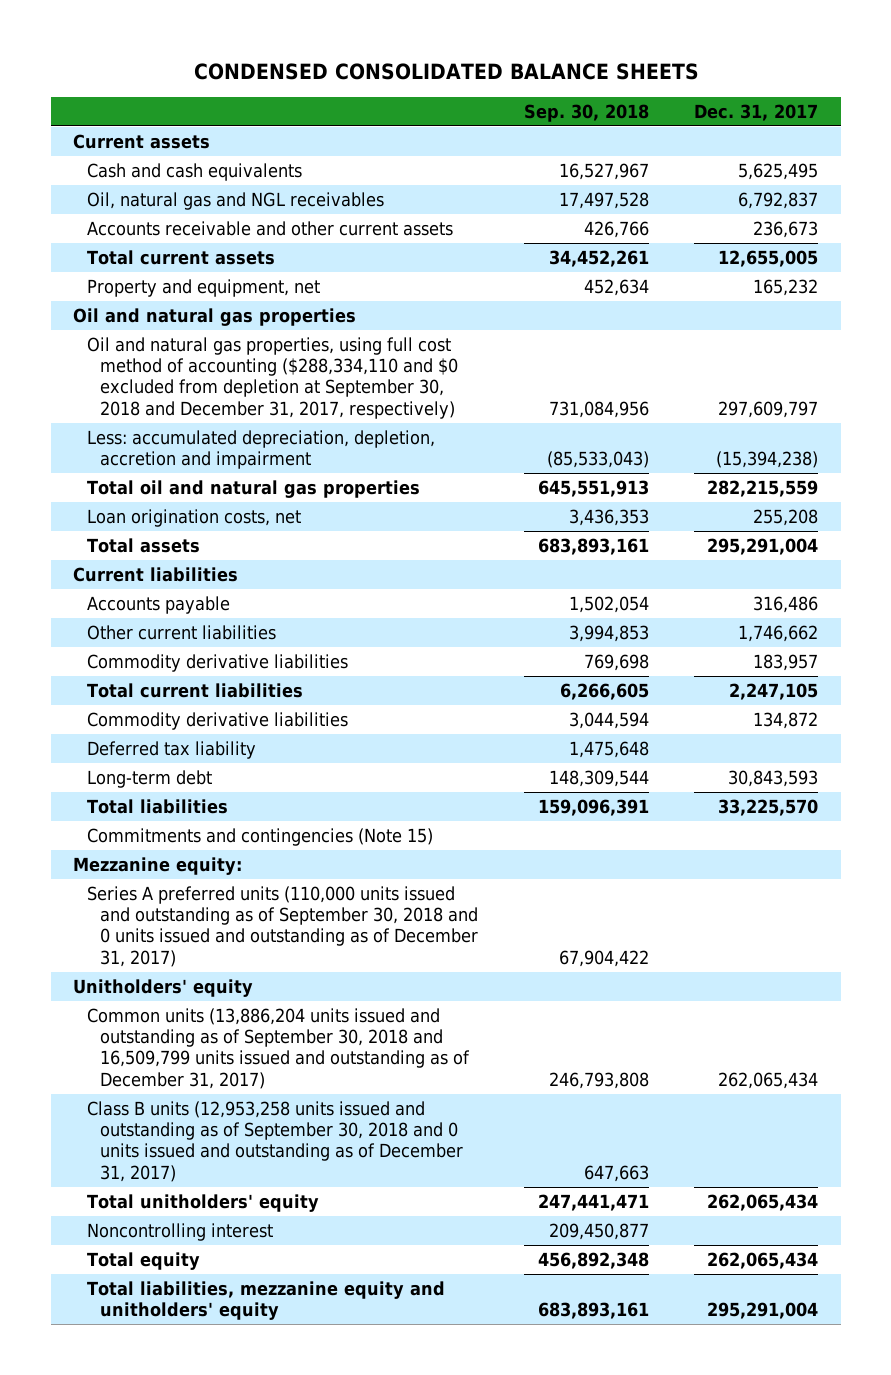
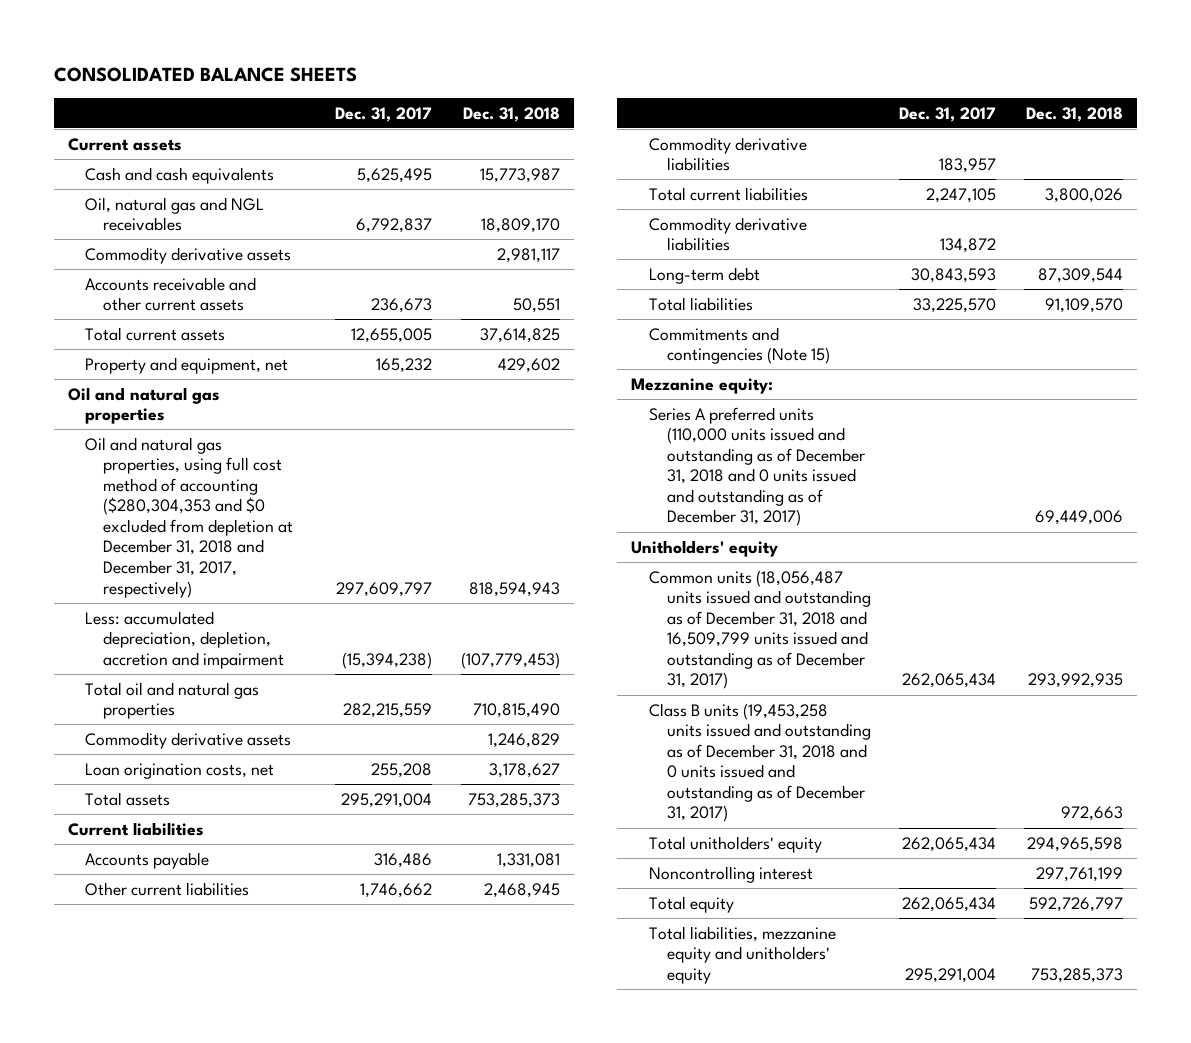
[193,62,699,80] CONDENSED CONSOLIDATED BALANCE SHEETS -> [53,66,357,82] CONSOLIDATED BALANCE SHEETS
[523,103,649,122] Sep. 30, 2018 -> none
none -> [462,106,560,122] Dec. 31, 2018
none -> [85,246,292,264] Commodity derivative assets
[86,336,459,419] Oil and natural gas properties, using full cost method of accounting ($288,334,110 and $0 excluded from depletion at September 30, 2018 and December 31, 2017, respectively) -> [85,436,294,598] Oil and natural gas properties, using full cost method of accounting ($280,304,353 and $0 excluded from depletion at December 31, 2018 and December 31, 2017, respectively)
none -> [85,731,292,749] Commodity derivative assets
[86,740,256,759] Deferred tax liability -> none
[86,885,479,967] Series A preferred units (110,000 units issued and outstanding as of September 30, 2018 and 0 units issued and outstanding as of December 31, 2017) -> [649,406,865,527] Series A preferred units (110,000 units issued and outstanding as of December 31, 2018 and 0 units issued and outstanding as of December 31, 2017)
[86,1007,471,1089] Common units (13,886,204 units issued and outstanding as of September 30, 2018 and 16,509,799 units issued and outstanding as of December 31, 2017) -> [649,569,871,690] Common units (18,056,487 units issued and outstanding as of December 31, 2018 and 16,509,799 units issued and outstanding as of December 31, 2017)
[86,1100,464,1182] Class B units (12,953,258 units issued and outstanding as of September 30, 2018 and 0 units issued and outstanding as of December 31, 2017) -> [649,702,871,823] Class B units (19,453,258 units issued and outstanding as of December 31, 2018 and 0 units issued and outstanding as of December 31, 2017)

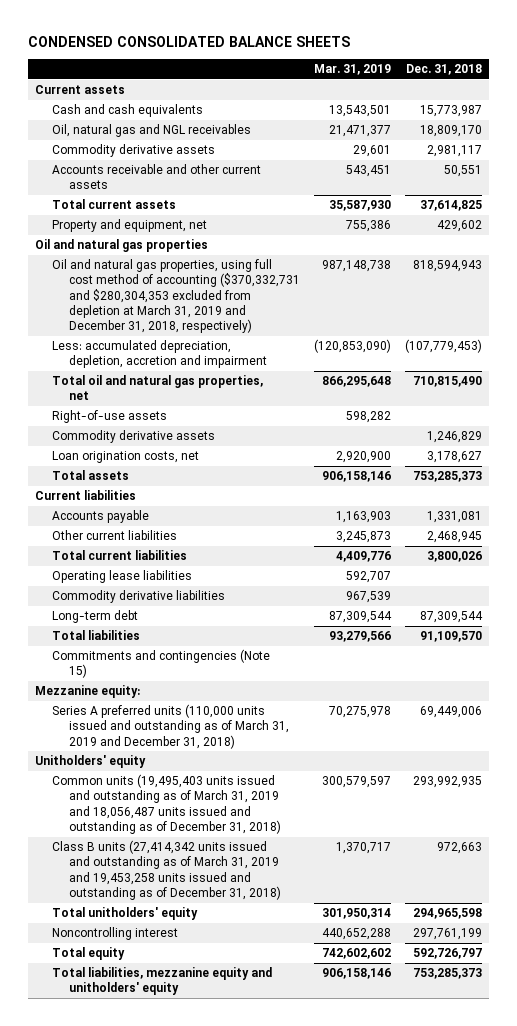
[53,66,357,82] CONSOLIDATED BALANCE SHEETS -> [28,35,351,47] CONDENSED CONSOLIDATED BALANCE SHEETS
[335,106,433,122] Dec. 31, 2017 -> none
none -> [314,64,392,76] Mar. 31, 2019
[85,436,294,598] Oil and natural gas properties, using full cost method of accounting ($280,304,353 and $0 excluded from depletion at December 31, 2018 and December 31, 2017, respectively) -> [52,259,301,334] Oil and natural gas properties, using full cost method of accounting ($370,332,731 and $280,304,353 excluded from depletion at March 31, 2019 and December 31, 2018, respectively)
[85,681,260,720] Total oil and natural gas properties -> [52,375,264,401] Total oil and natural gas properties, net
none -> [52,410,168,424] Right-of-use assets
[649,136,808,172] Commodity derivative liabilities -> none
none -> [52,570,193,584] Operating lease liabilities
[649,406,865,527] Series A preferred units (110,000 units issued and outstanding as of December 31, 2018 and 0 units issued and outstanding as of December 31, 2017) -> [52,704,290,749] Series A preferred units (110,000 units issued and outstanding as of March 31, 2019 and December 31, 2018)
[649,569,871,690] Common units (18,056,487 units issued and outstanding as of December 31, 2018 and 16,509,799 units issued and outstanding as of December 31, 2017) -> [52,774,282,835] Common units (19,495,403 units issued and outstanding as of March 31, 2019 and 18,056,487 units issued and outstanding as of December 31, 2018)
[649,702,871,823] Class B units (19,453,258 units issued and outstanding as of December 31, 2018 and 0 units issued and outstanding as of December 31, 2017) -> [52,840,282,901] Class B units (27,414,342 units issued and outstanding as of March 31, 2019 and 19,453,258 units issued and outstanding as of December 31, 2018)

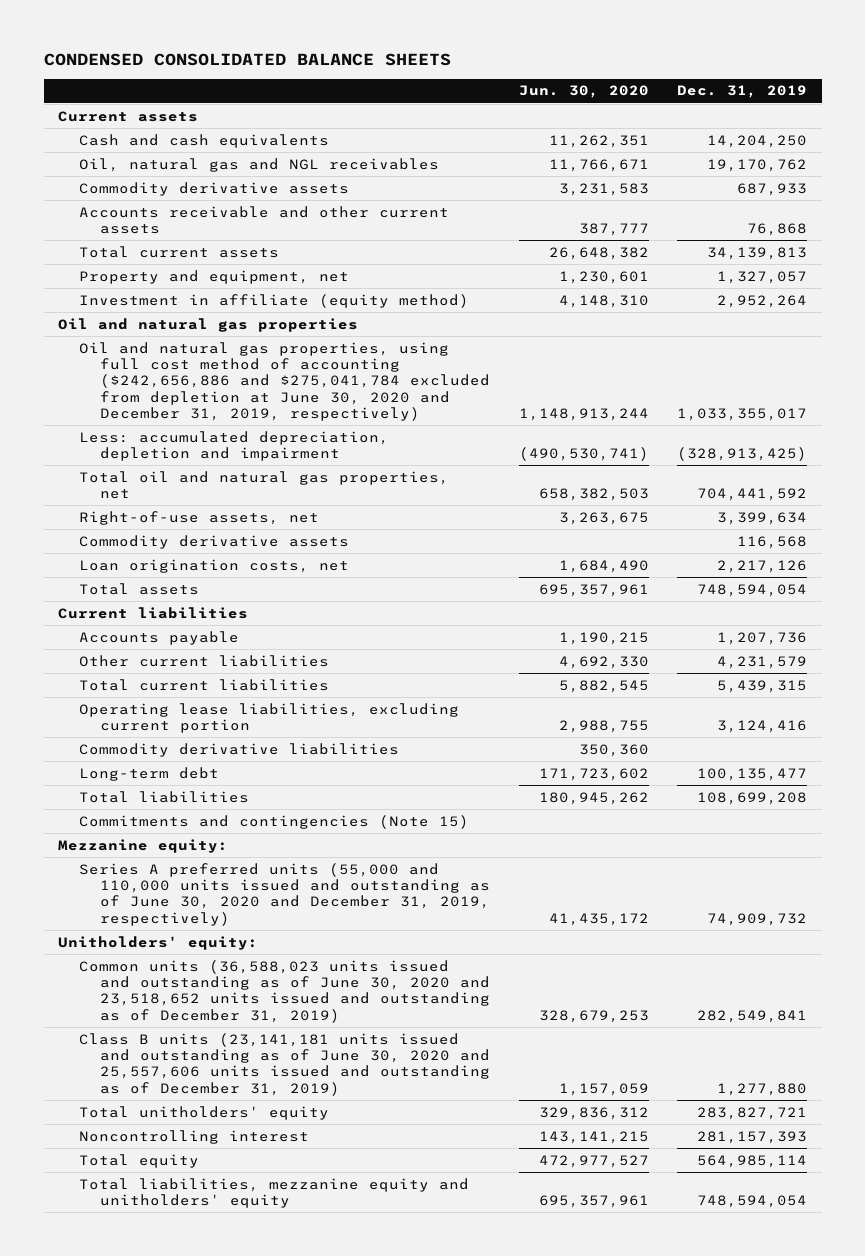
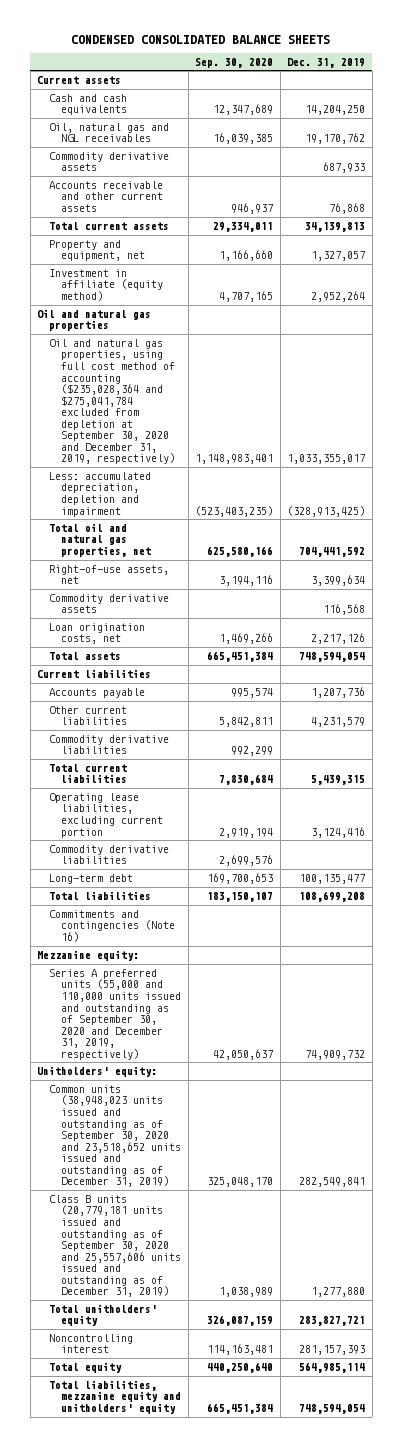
[518,85,649,99] Jun. 30, 2020 -> none
none -> [195,57,274,68] Sep. 30, 2020
[78,341,490,421] Oil and natural gas properties, using full cost method of accounting ($242,656,886 and $275,041,784 excluded from depletion at June 30, 2020 and December 31, 2019, respectively) -> [49,338,176,465] Oil and natural gas properties, using full cost method of accounting ($235,028,364 and $275,041,784 excluded from depletion at September 30, 2020 and December 31, 2019, respectively)
none -> [49,734,170,755] Commodity derivative liabilities
[78,814,469,829] Commitments and contingencies (Note 15) -> [49,909,176,942] Commitments and contingencies (Note 16)
[78,862,490,926] Series A preferred units (55,000 and 110,000 units issued and outstanding as of June 30, 2020 and December 31, 2019, respectively) -> [49,968,182,1060] Series A preferred units (55,000 and 110,000 units issued and outstanding as of September 30, 2020 and December 31, 2019, respectively)
[78,959,490,1023] Common units (36,588,023 units issued and outstanding as of June 30, 2020 and 23,518,652 units issued and outstanding as of December 31, 2019) -> [49,1084,182,1188] Common units (38,948,023 units issued and outstanding as of September 30, 2020 and 23,518,652 units issued and outstanding as of December 31, 2019)
[78,1032,490,1096] Class B units (23,141,181 units issued and outstanding as of June 30, 2020 and 25,557,606 units issued and outstanding as of December 31, 2019) -> [49,1194,182,1298] Class B units (20,779,181 units issued and outstanding as of September 30, 2020 and 25,557,606 units issued and outstanding as of December 31, 2019)

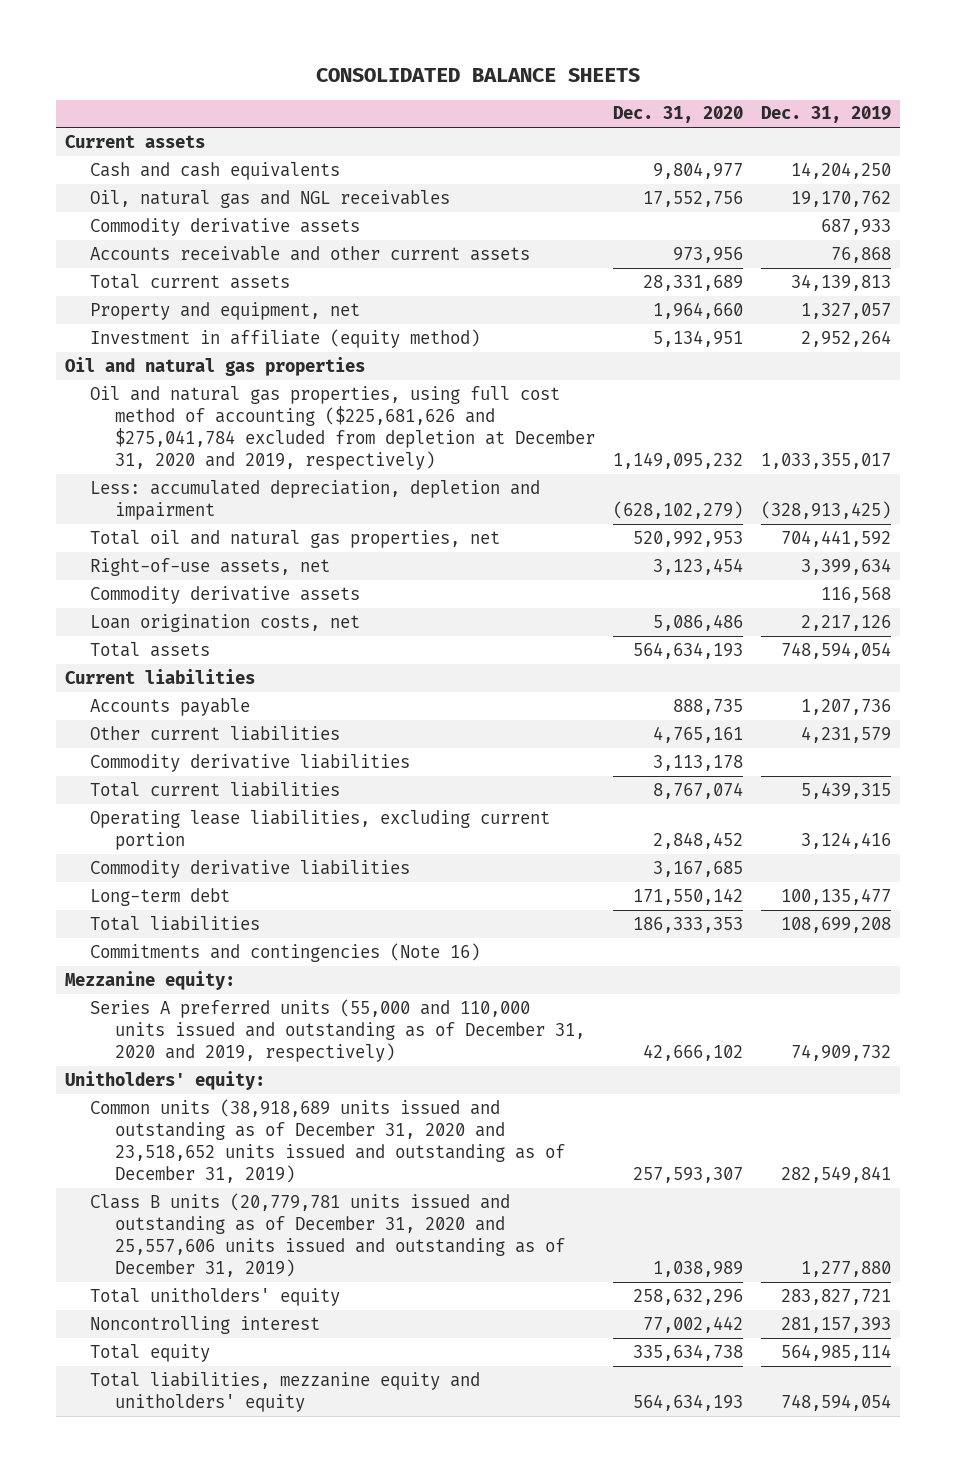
[71,34,331,44] CONDENSED CONSOLIDATED BALANCE SHEETS -> [315,68,640,83] CONSOLIDATED BALANCE SHEETS
[195,57,274,68] Sep. 30, 2020 -> none
none -> [613,106,744,124] Dec. 31, 2020
[49,338,176,465] Oil and natural gas properties, using full cost method of accounting ($235,028,364 and $275,041,784 excluded from depletion at September 30, 2020 and December 31, 2019, respectively) -> [89,385,596,470] Oil and natural gas properties, using full cost method of accounting ($225,681,626 and $275,041,784 excluded from depletion at December 31, 2020 and 2019, respectively)
[49,968,182,1060] Series A preferred units (55,000 and 110,000 units issued and outstanding as of September 30, 2020 and December 31, 2019, respectively) -> [89,998,586,1062] Series A preferred units (55,000 and 110,000 units issued and outstanding as of December 31, 2020 and 2019, respectively)
[49,1084,182,1188] Common units (38,948,023 units issued and outstanding as of September 30, 2020 and 23,518,652 units issued and outstanding as of December 31, 2019) -> [89,1098,566,1183] Common units (38,918,689 units issued and outstanding as of December 31, 2020 and 23,518,652 units issued and outstanding as of December 31, 2019)
[49,1194,182,1298] Class B units (20,779,181 units issued and outstanding as of September 30, 2020 and 25,557,606 units issued and outstanding as of December 31, 2019) -> [89,1192,566,1277] Class B units (20,779,781 units issued and outstanding as of December 31, 2020 and 25,557,606 units issued and outstanding as of December 31, 2019)

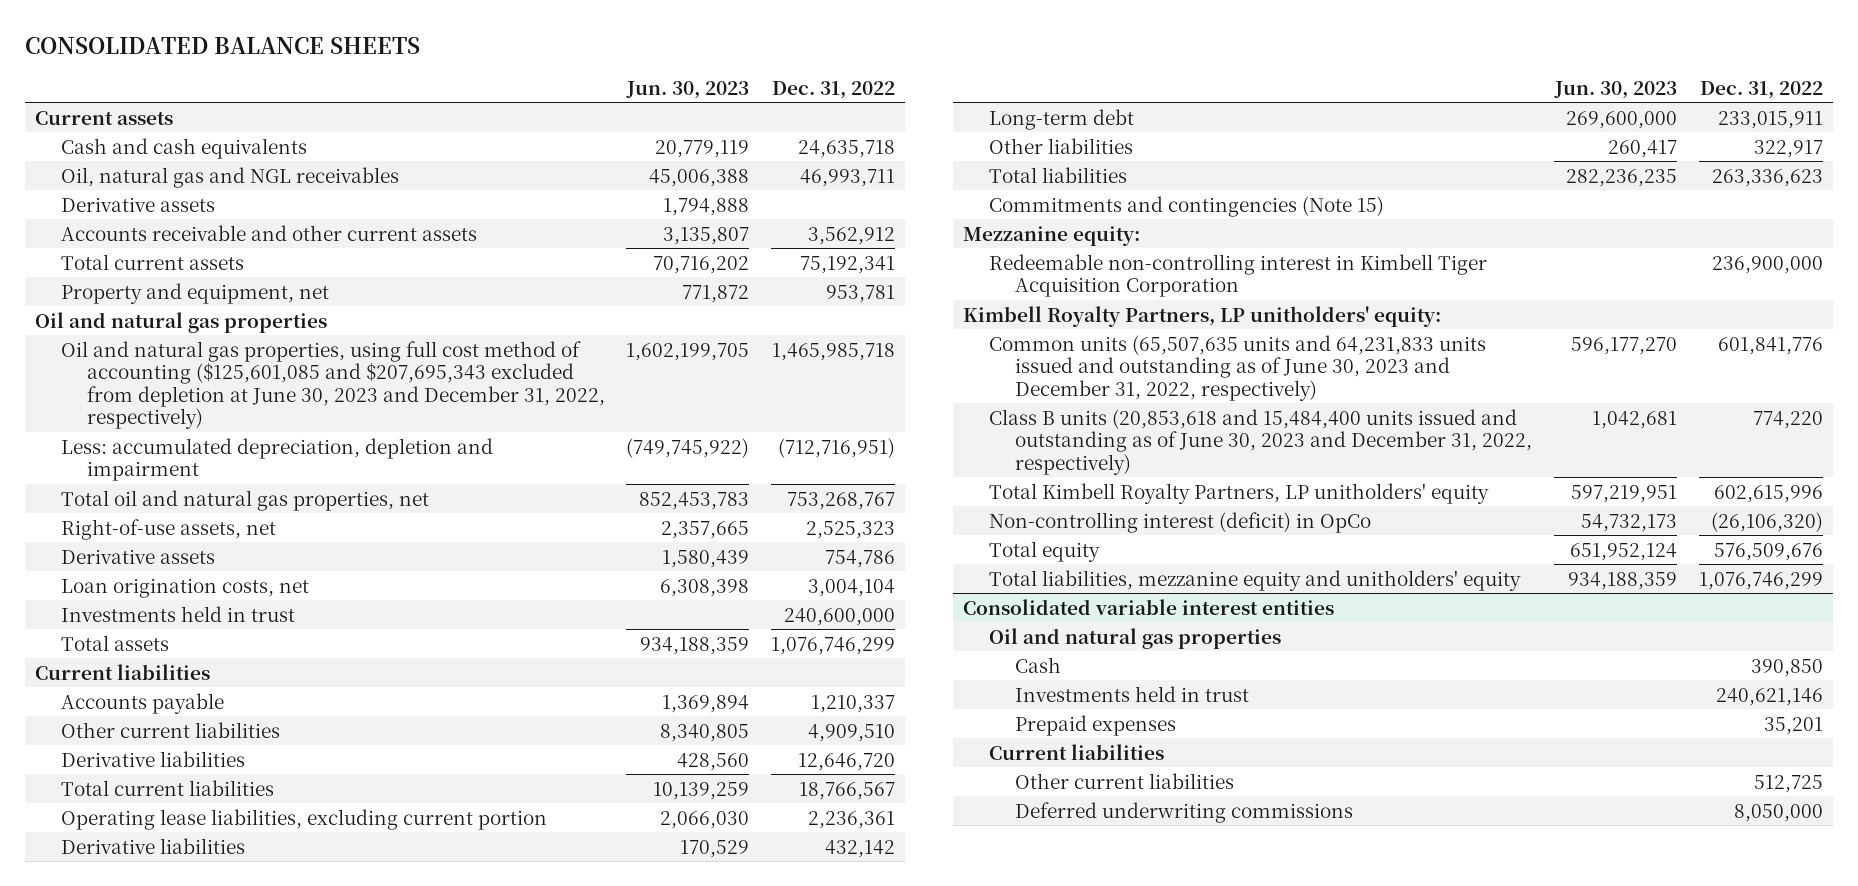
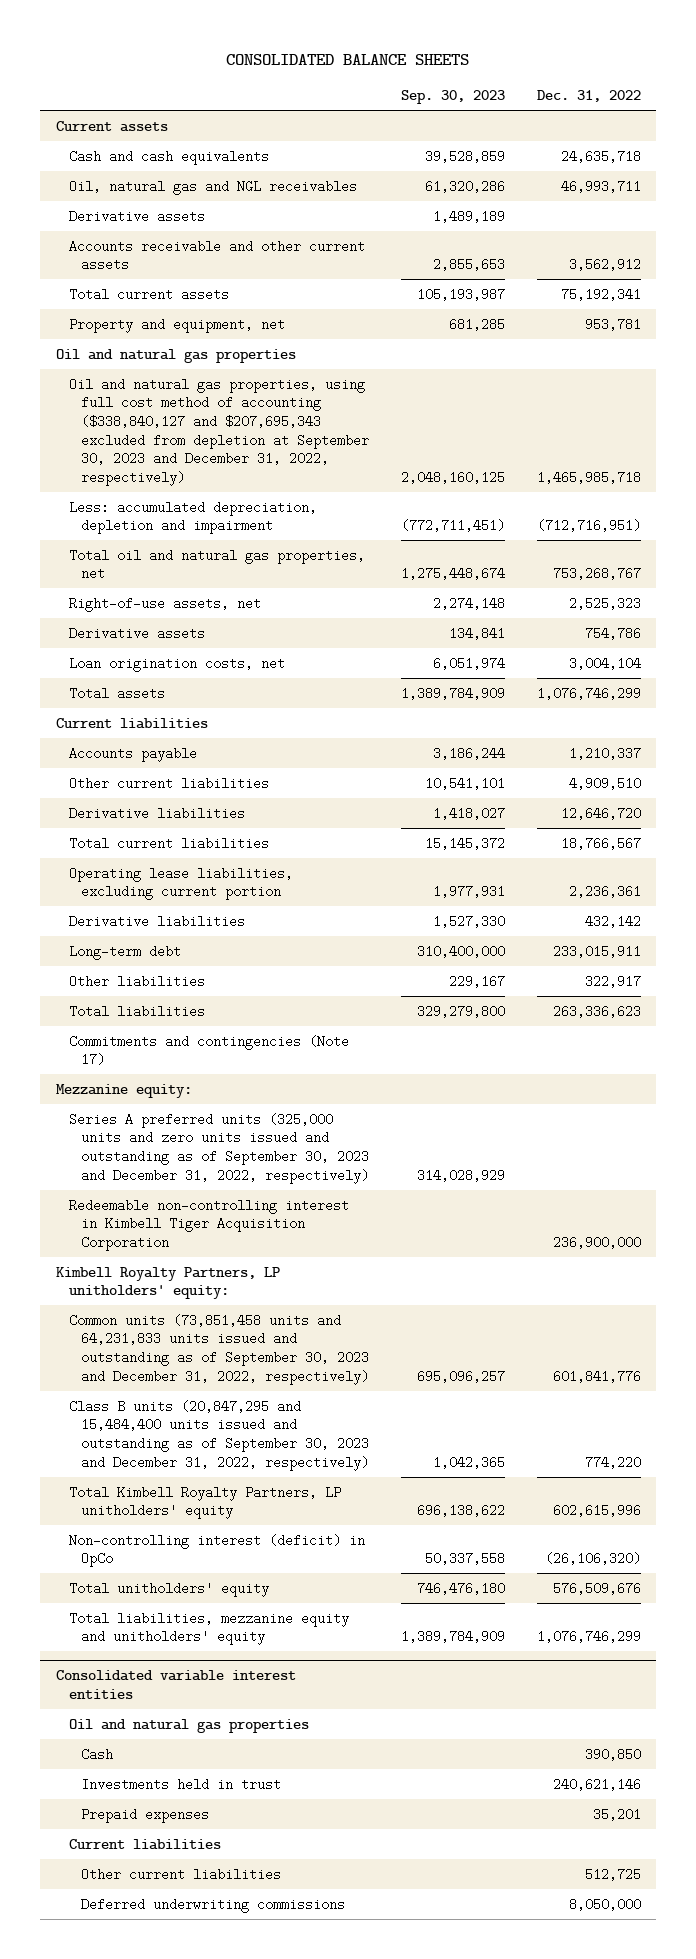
[626,80,750,99] Jun. 30, 2023 -> none
none -> [400,90,505,105] Sep. 30, 2023
[61,340,606,430] Oil and natural gas properties, using full cost method of accounting ($125,601,085 and $207,695,343 excluded from depletion at June 30, 2023 and December 31, 2022, respectively) -> [68,377,370,486] Oil and natural gas properties, using full cost method of accounting ($338,840,127 and $207,695,343 excluded from depletion at September 30, 2023 and December 31, 2022, respectively)
[61,605,296,622] Investments held in trust -> none
[989,195,1385,217] Commitments and contingencies (Note 15) -> [68,1034,349,1067] Commitments and contingencies (Note 17)
none -> [68,1112,370,1184] Series A preferred units (325,000 units and zero units issued and outstanding as of September 30, 2023 and December 31, 2022, respectively)
[989,334,1487,401] Common units (65,507,635 units and 64,231,833 units issued and outstanding as of June 30, 2023 and December 31, 2022, respectively) -> [68,1313,370,1385] Common units (73,851,458 units and 64,231,833 units issued and outstanding as of September 30, 2023 and December 31, 2022, respectively)
[989,408,1533,475] Class B units (20,853,618 and 15,484,400 units issued and outstanding as of June 30, 2023 and December 31, 2022, respectively) -> [68,1399,370,1471] Class B units (20,847,295 and 15,484,400 units issued and outstanding as of September 30, 2023 and December 31, 2022, respectively)
[989,540,1101,562] Total equity -> [68,1581,269,1597] Total unitholders' equity

